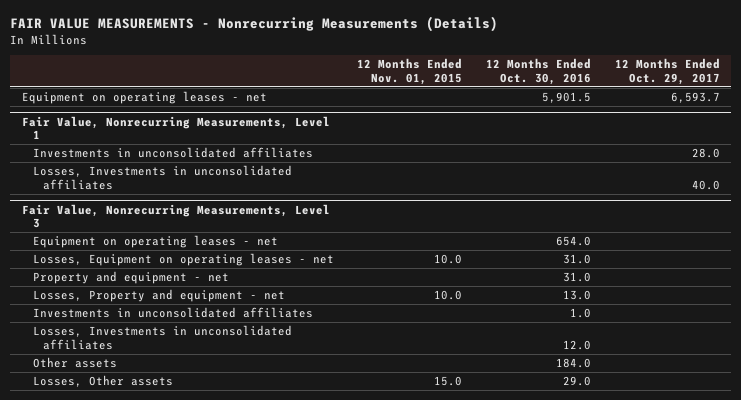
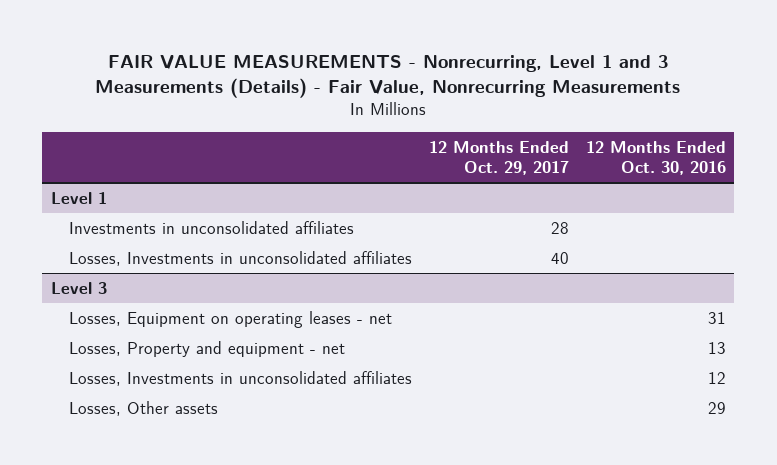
[9,15,498,32] FAIR VALUE MEASUREMENTS - Nonrecurring Measurements (Details) -> [95,54,681,99] FAIR VALUE MEASUREMENTS - Nonrecurring, Level 1 and 3 Measurements (Details) - Fair Value, Nonrecurring Measurements
[357,58,463,85] 12 Months Ended Nov. 01, 2015 -> none
[21,91,267,105] Equipment on operating leases - net -> none
[21,115,330,140] Fair Value, Nonrecurring Measurements, Level 1 -> none
[21,203,330,229] Fair Value, Nonrecurring Measurements, Level 3 -> none
[32,235,278,249] Equipment on operating leases - net -> none
[32,271,229,285] Property and equipment - net -> none
[32,307,313,319] Investments in unconsolidated affiliates -> none
[32,357,117,369] Other assets -> none
none -> [50,191,107,204] Level 1
[691,148,720,159] 28.0 -> [551,221,570,234] 28
[691,179,720,190] 40.0 -> [551,251,570,264] 40
none -> [50,281,107,294] Level 3
[562,254,591,265] 31.0 -> [707,311,726,324] 31
[562,290,591,301] 13.0 -> [707,341,726,354] 13
[562,339,591,350] 12.0 -> [707,371,726,384] 12
[562,376,591,387] 29.0 -> [707,401,726,414] 29

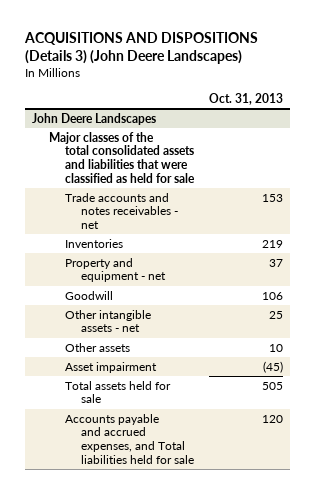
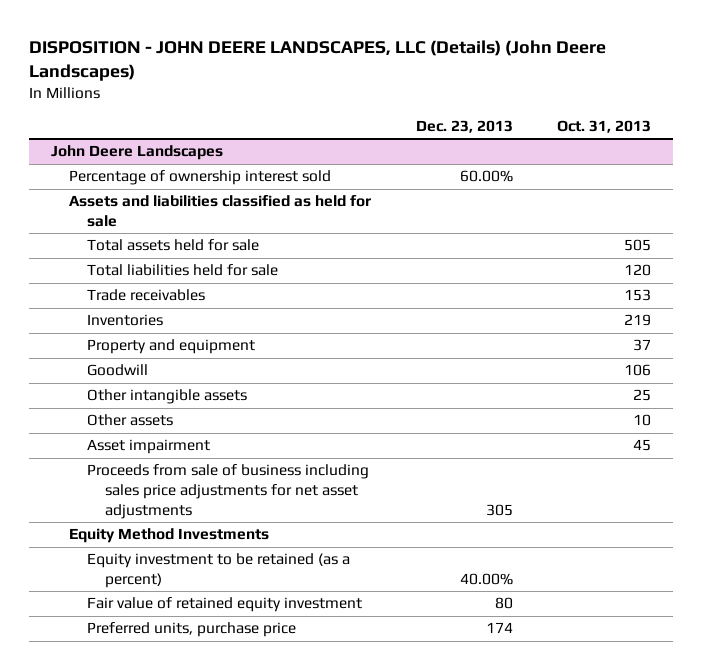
[24,32,259,65] ACQUISITIONS AND DISPOSITIONS (Details 3) (John Deere Landscapes) -> [29,40,607,82] DISPOSITION - JOHN DEERE LANDSCAPES, LLC (Details) (John Deere Landscapes)
none -> [415,119,513,133] Dec. 23, 2013
none -> [69,170,332,186] Percentage of ownership interest sold
[48,131,195,183] Major classes of the total consolidated assets and liabilities that were classified as held for sale -> [69,195,372,227] Assets and liabilities classified as held for sale
[64,380,171,404] Total assets held for sale -> [86,239,259,252] Total assets held for sale
none -> [86,264,278,277] Total liabilities held for sale
[64,192,178,229] Trade accounts and notes receivables - net -> [86,289,205,302] Trade receivables
[64,257,166,283] Property and equipment - net -> [86,339,255,355] Property and equipment
[64,309,151,333] Other intangible assets - net -> [86,389,247,405] Other intangible assets
[64,413,194,464] Accounts payable and accrued expenses, and Total liabilities held for sale -> none
[262,360,283,373] (45) -> [633,439,652,452] 45
none -> [86,464,369,519] Proceeds from sale of business including sales price adjustments for net asset adjustments
none -> [69,528,270,544] Equity Method Investments
none -> [86,553,350,588] Equity investment to be retained (as a percent)
none -> [86,597,362,613] Fair value of retained equity investment
none -> [86,622,296,638] Preferred units, purchase price

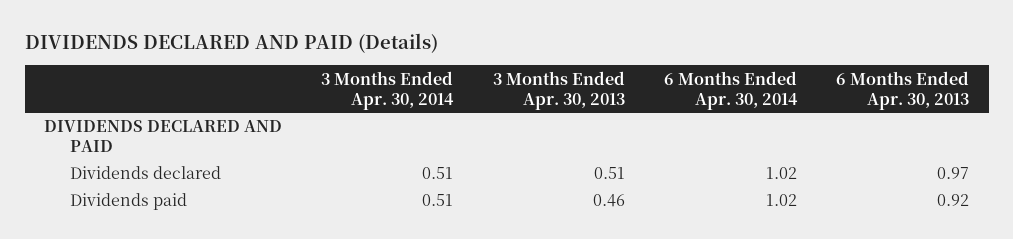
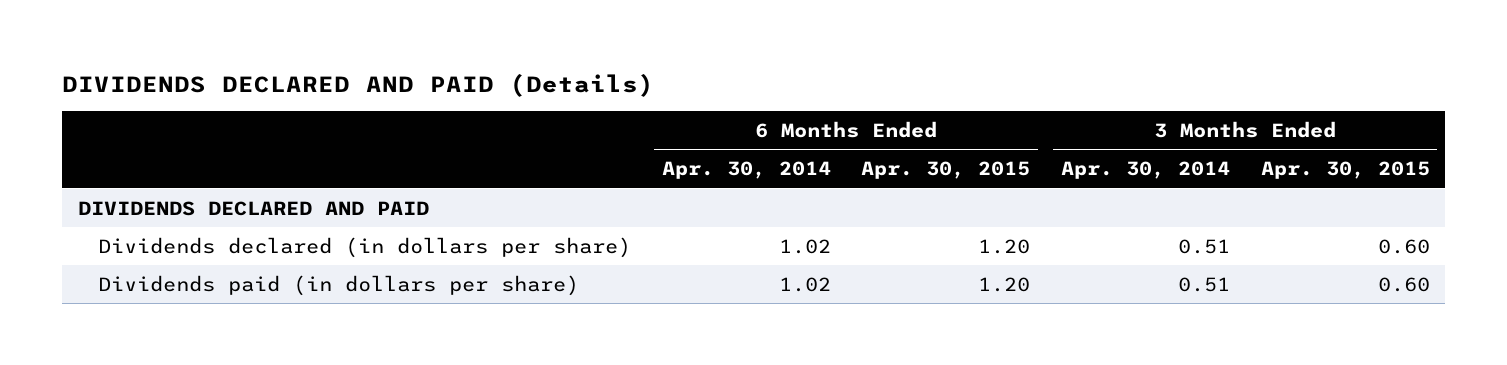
[492,70,625,110] 3 Months Ended Apr. 30, 2013 -> none
[836,70,970,110] 6 Months Ended Apr. 30, 2013 -> none
none -> [861,161,1031,180] Apr. 30, 2015
none -> [1260,161,1430,180] Apr. 30, 2015
[69,166,221,180] Dividends declared -> [97,236,631,258] Dividends declared (in dollars per share)
[69,193,187,211] Dividends paid -> [97,274,579,296] Dividends paid (in dollars per share)

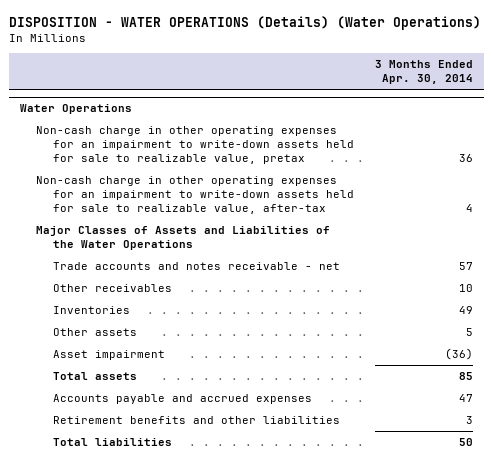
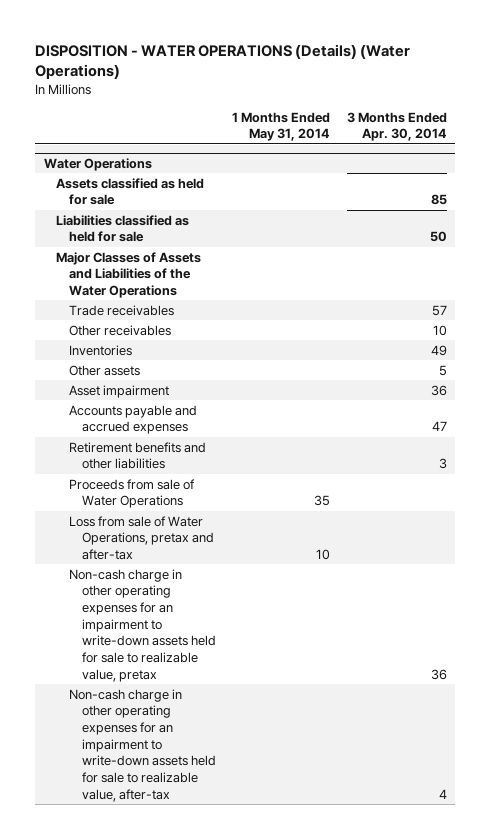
none -> [232,111,331,142] 1 Months Ended May 31, 2014
none -> [56,177,205,206] Assets classified as held for sale
none -> [56,214,190,243] Liabilities classified as held for sale
[52,262,340,271] Trade accounts and notes receivable - net -> [68,304,174,316] Trade receivables
[52,372,137,381] Total assets -> none
[444,348,473,361] (36) -> [431,384,448,396] 36
[52,438,172,447] Total liabilities -> none
none -> [68,478,195,509] Proceeds from sale of Water Operations
none -> [68,515,214,561] Loss from sale of Water Operations, pretax and after-tax
[36,126,354,165] Non-cash charge in other operating expenses for an impairment to write-down assets held for sale to realizable value, pretax -> [68,568,216,682] Non-cash charge in other operating expenses for an impairment to write-down assets held for sale to realizable value, pretax
[36,176,354,215] Non-cash charge in other operating expenses for an impairment to write-down assets held for sale to realizable value, after-tax -> [68,688,216,802] Non-cash charge in other operating expenses for an impairment to write-down assets held for sale to realizable value, after-tax

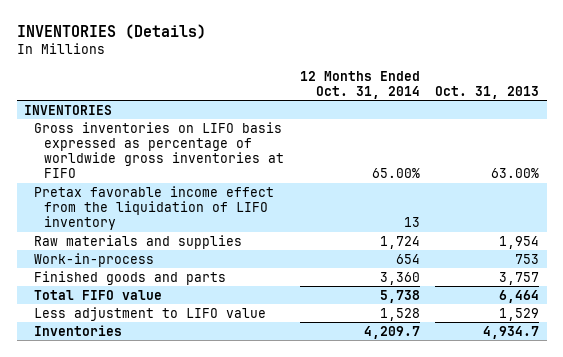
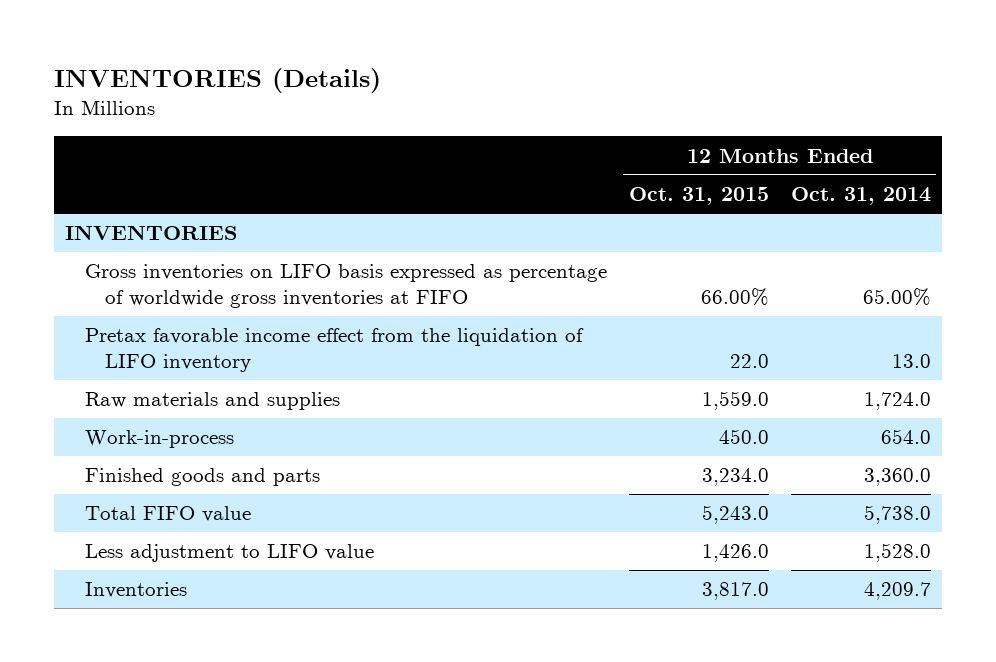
[435,85,540,99] Oct. 31, 2013 -> none
none -> [628,187,769,206] Oct. 31, 2015
[403,217,420,228] 13 -> [891,353,931,368] 13.0
[379,235,420,249] 1,724 -> [863,392,931,411] 1,724.0
[395,253,420,264] 654 -> [880,429,931,445] 654.0
[379,271,420,285] 3,360 -> [863,468,931,487] 3,360.0
[379,289,420,303] 5,738 -> [863,505,931,525] 5,738.0
[379,307,420,321] 1,528 -> [863,543,931,563] 1,528.0

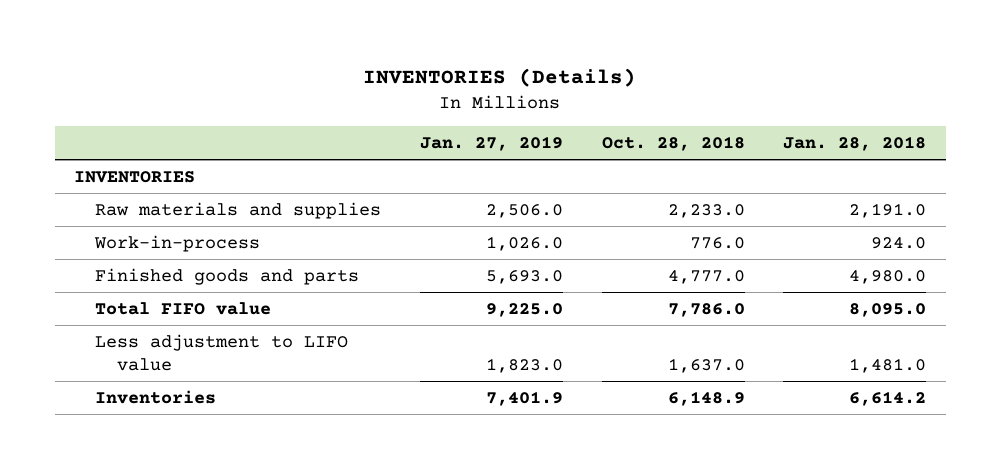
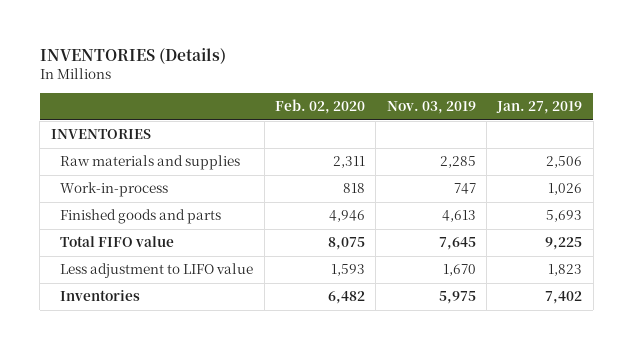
[601,135,745,151] Oct. 28, 2018 -> none
[783,135,927,151] Jan. 28, 2018 -> none
none -> [275,99,366,115] Feb. 02, 2020
none -> [386,101,476,115] Nov. 03, 2019
[485,203,563,218] 2,506.0 -> [546,156,583,169] 2,506
[485,235,563,251] 1,026.0 -> [548,183,583,196] 1,026
[485,269,563,284] 5,693.0 -> [546,210,583,223] 5,693
[485,302,563,317] 9,225.0 -> [545,237,583,251] 9,225
[485,357,563,373] 1,823.0 -> [548,264,583,277] 1,823
[485,390,563,406] 7,401.9 -> [545,291,583,305] 7,402

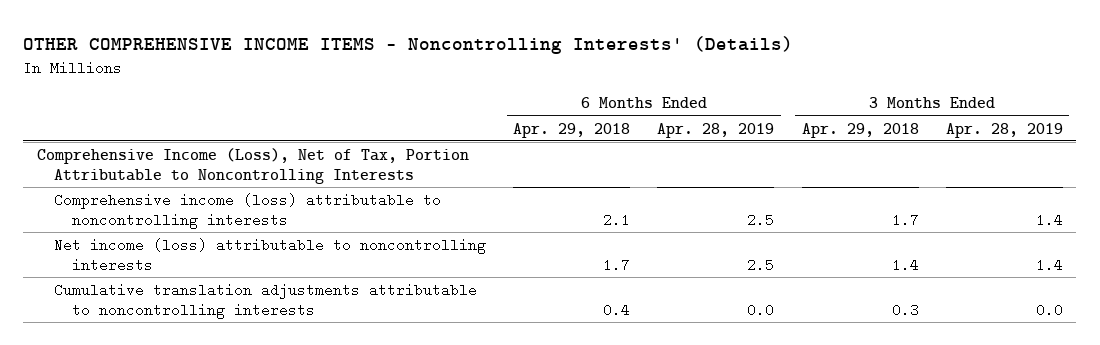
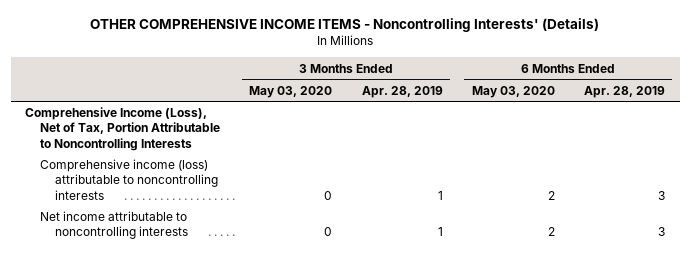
[513,122,631,138] Apr. 29, 2018 -> none
[801,122,919,138] Apr. 29, 2018 -> none
none -> [249,85,333,98] May 03, 2020
none -> [471,85,555,98] May 03, 2020
[54,282,478,319] Cumulative translation adjustments attributable to noncontrolling interests -> none
[747,212,775,227] 2.5 -> [657,190,665,200] 3
[1035,212,1063,227] 1.4 -> [437,190,443,200] 1
[54,237,487,272] Net income (loss) attributable to noncontrolling interests -> [40,211,189,240] Net income attributable to noncontrolling interests
[747,257,775,272] 2.5 -> [657,227,665,237] 3
[1035,257,1063,272] 1.4 -> [437,227,443,237] 1

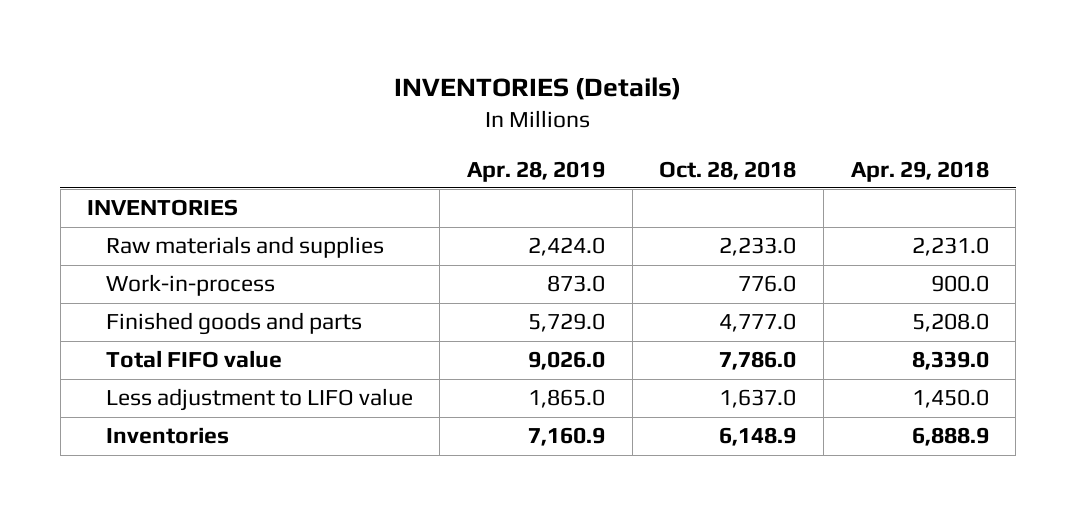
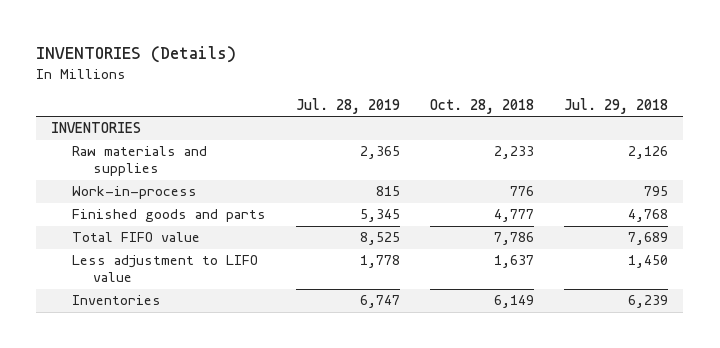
[467,160,606,182] Apr. 28, 2019 -> none
[850,160,989,182] Apr. 29, 2018 -> none
none -> [296,97,401,114] Jul. 28, 2019
none -> [564,97,669,114] Jul. 29, 2018
[719,237,797,257] 2,233.0 -> [494,146,535,160] 2,233
[738,275,797,293] 776.0 -> [510,186,535,197] 776
[719,313,797,333] 4,777.0 -> [494,209,535,223] 4,777
[719,351,797,371] 7,786.0 -> [494,232,535,246] 7,786
[719,389,797,409] 1,637.0 -> [494,255,535,269] 1,637
[719,427,797,447] 6,148.9 -> [494,295,535,309] 6,149

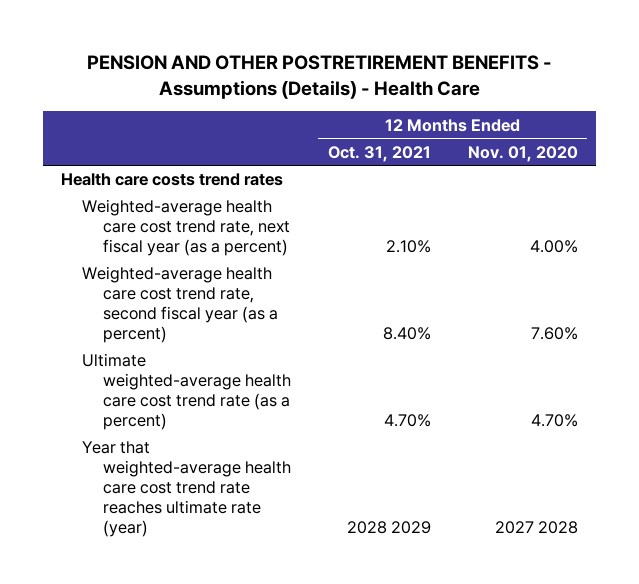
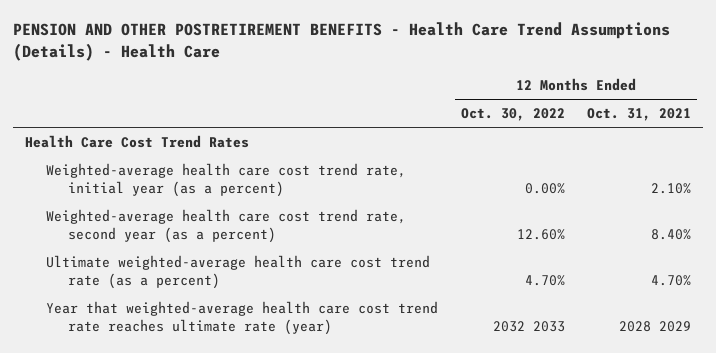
[86,54,552,99] PENSION AND OTHER POSTRETIREMENT BENEFITS - Assumptions (Details) - Health Care -> [13,22,671,61] PENSION AND OTHER POSTRETIREMENT BENEFITS - Health Care Trend Assumptions (Details) - Health Care
[467,145,578,162] Nov. 01, 2020 -> none
none -> [460,108,565,122] Oct. 30, 2022
[61,173,284,187] Health care costs trend rates -> [24,135,249,149] Health Care Cost Trend Rates
[82,199,290,257] Weighted-average health care cost trend rate, next fiscal year (as a percent) -> [46,163,407,197] Weighted-average health care cost trend rate, initial year (as a percent)
[82,266,278,344] Weighted-average health care cost trend rate, second fiscal year (as a percent) -> [46,209,407,243] Weighted-average health care cost trend rate, second year (as a percent)

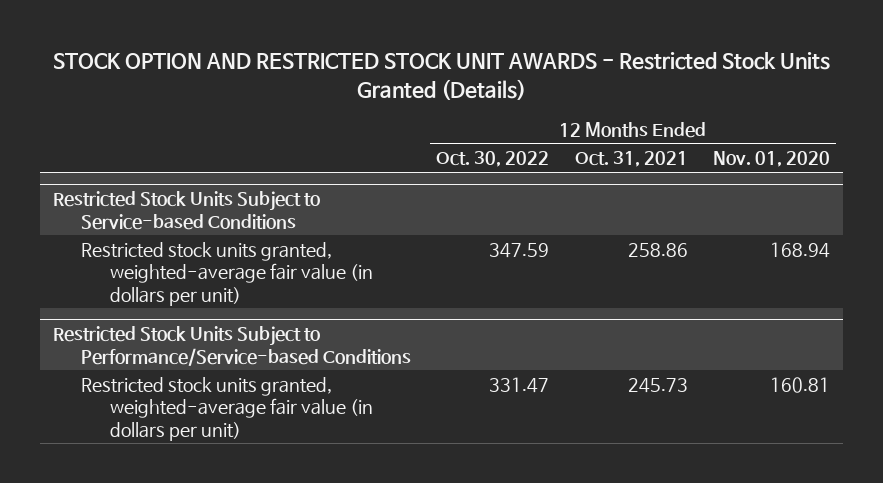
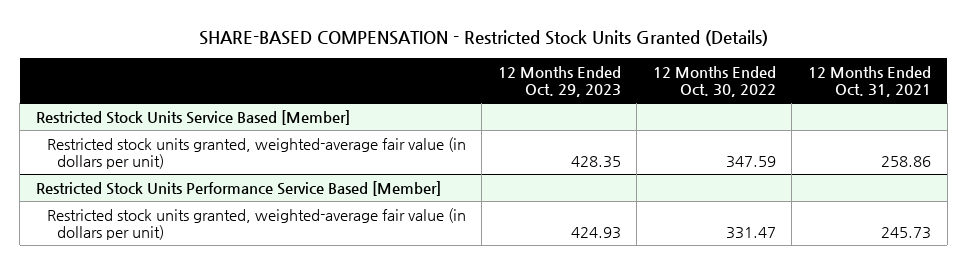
[53,52,831,100] STOCK OPTION AND RESTRICTED STOCK UNIT AWARDS - Restricted Stock Units Granted (Details) -> [199,29,769,46] SHARE-BASED COMPENSATION - Restricted Stock Units Granted (Details)
[712,151,830,168] Nov. 01, 2020 -> none
none -> [497,65,621,97] 12 Months Ended Oct. 29, 2023
[52,191,320,230] Restricted Stock Units Subject to Service-based Conditions -> [35,109,350,125] Restricted Stock Units Service Based [Member]
[52,326,412,366] Restricted Stock Units Subject to Performance/Service-based Conditions -> [35,180,441,196] Restricted Stock Units Performance Service Based [Member]

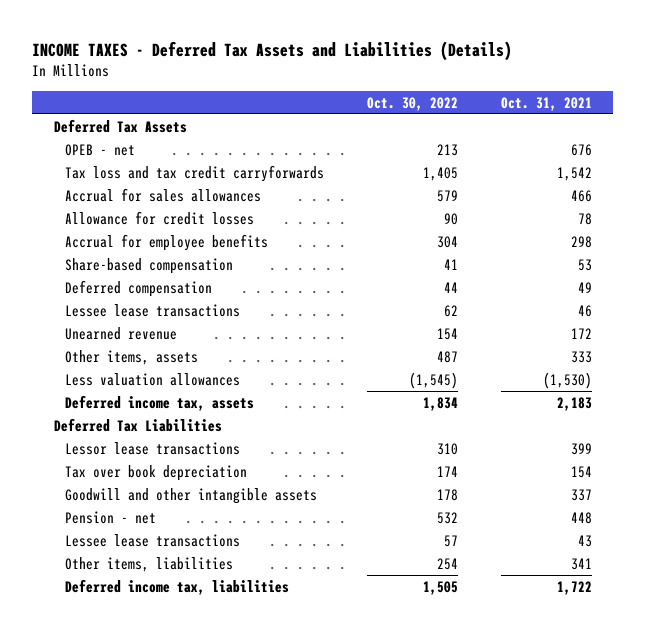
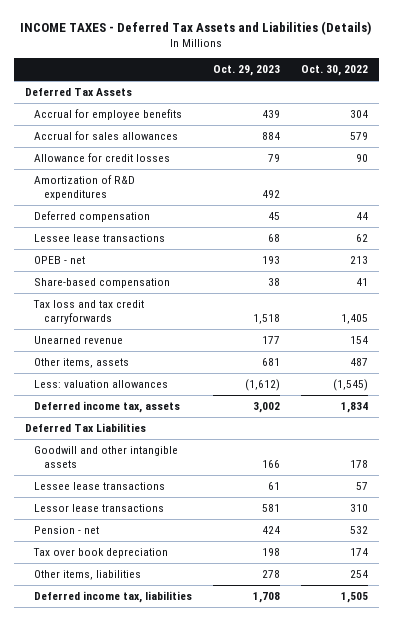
[501,96,593,111] Oct. 31, 2021 -> none
none -> [213,65,281,77] Oct. 29, 2023
[65,233,269,251] Accrual for employee benefits -> [34,108,183,120] Accrual for employee benefits
none -> [34,174,136,201] Amortization of R&D expenditures
[65,143,136,156] OPEB - net -> [34,255,86,264] OPEB - net
[65,257,234,274] Share-based compensation -> [34,277,171,288] Share-based compensation
[65,164,325,182] Tax loss and tax credit carryforwards -> [33,299,145,325] Tax loss and tax credit carryforwards
[65,372,241,386] Less valuation allowances -> [34,379,169,388] Less: valuation allowances
[65,441,241,455] Lessor lease transactions -> [34,503,165,512] Lessor lease transactions
[65,510,157,524] Pension - net -> [34,525,100,534] Pension - net
[65,464,248,481] Tax over book depreciation -> [33,547,169,558] Tax over book depreciation

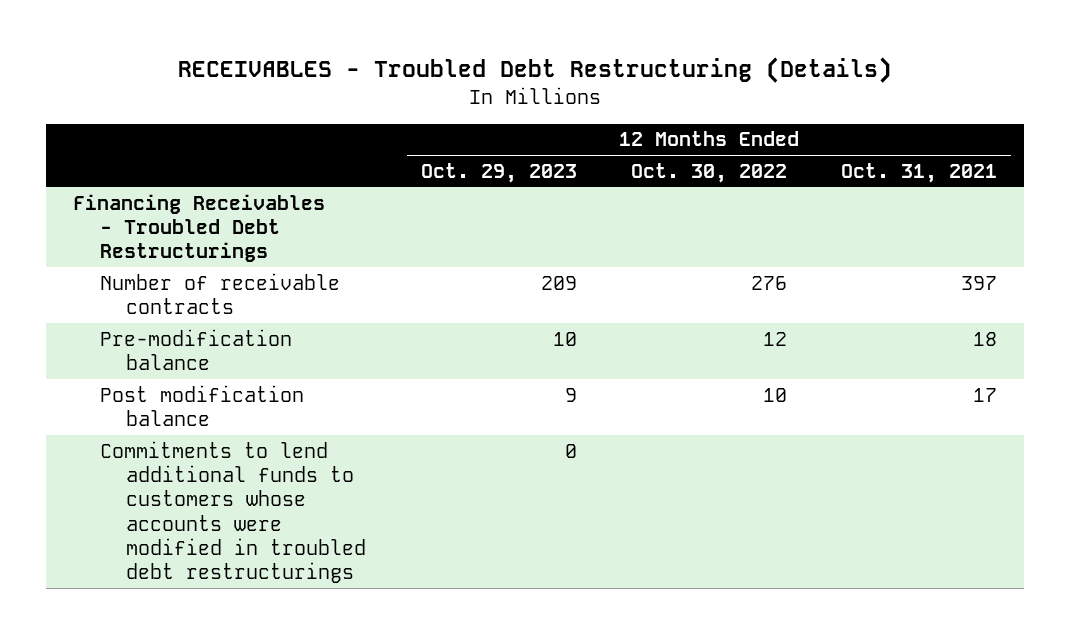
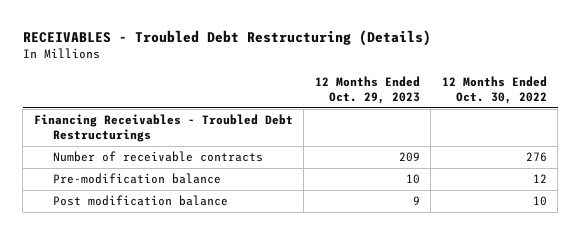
[841,162,998,183] Oct. 31, 2021 -> none
[99,440,367,584] Commitments to lend additional funds to customers whose accounts were modified in troubled debt restructurings -> none

